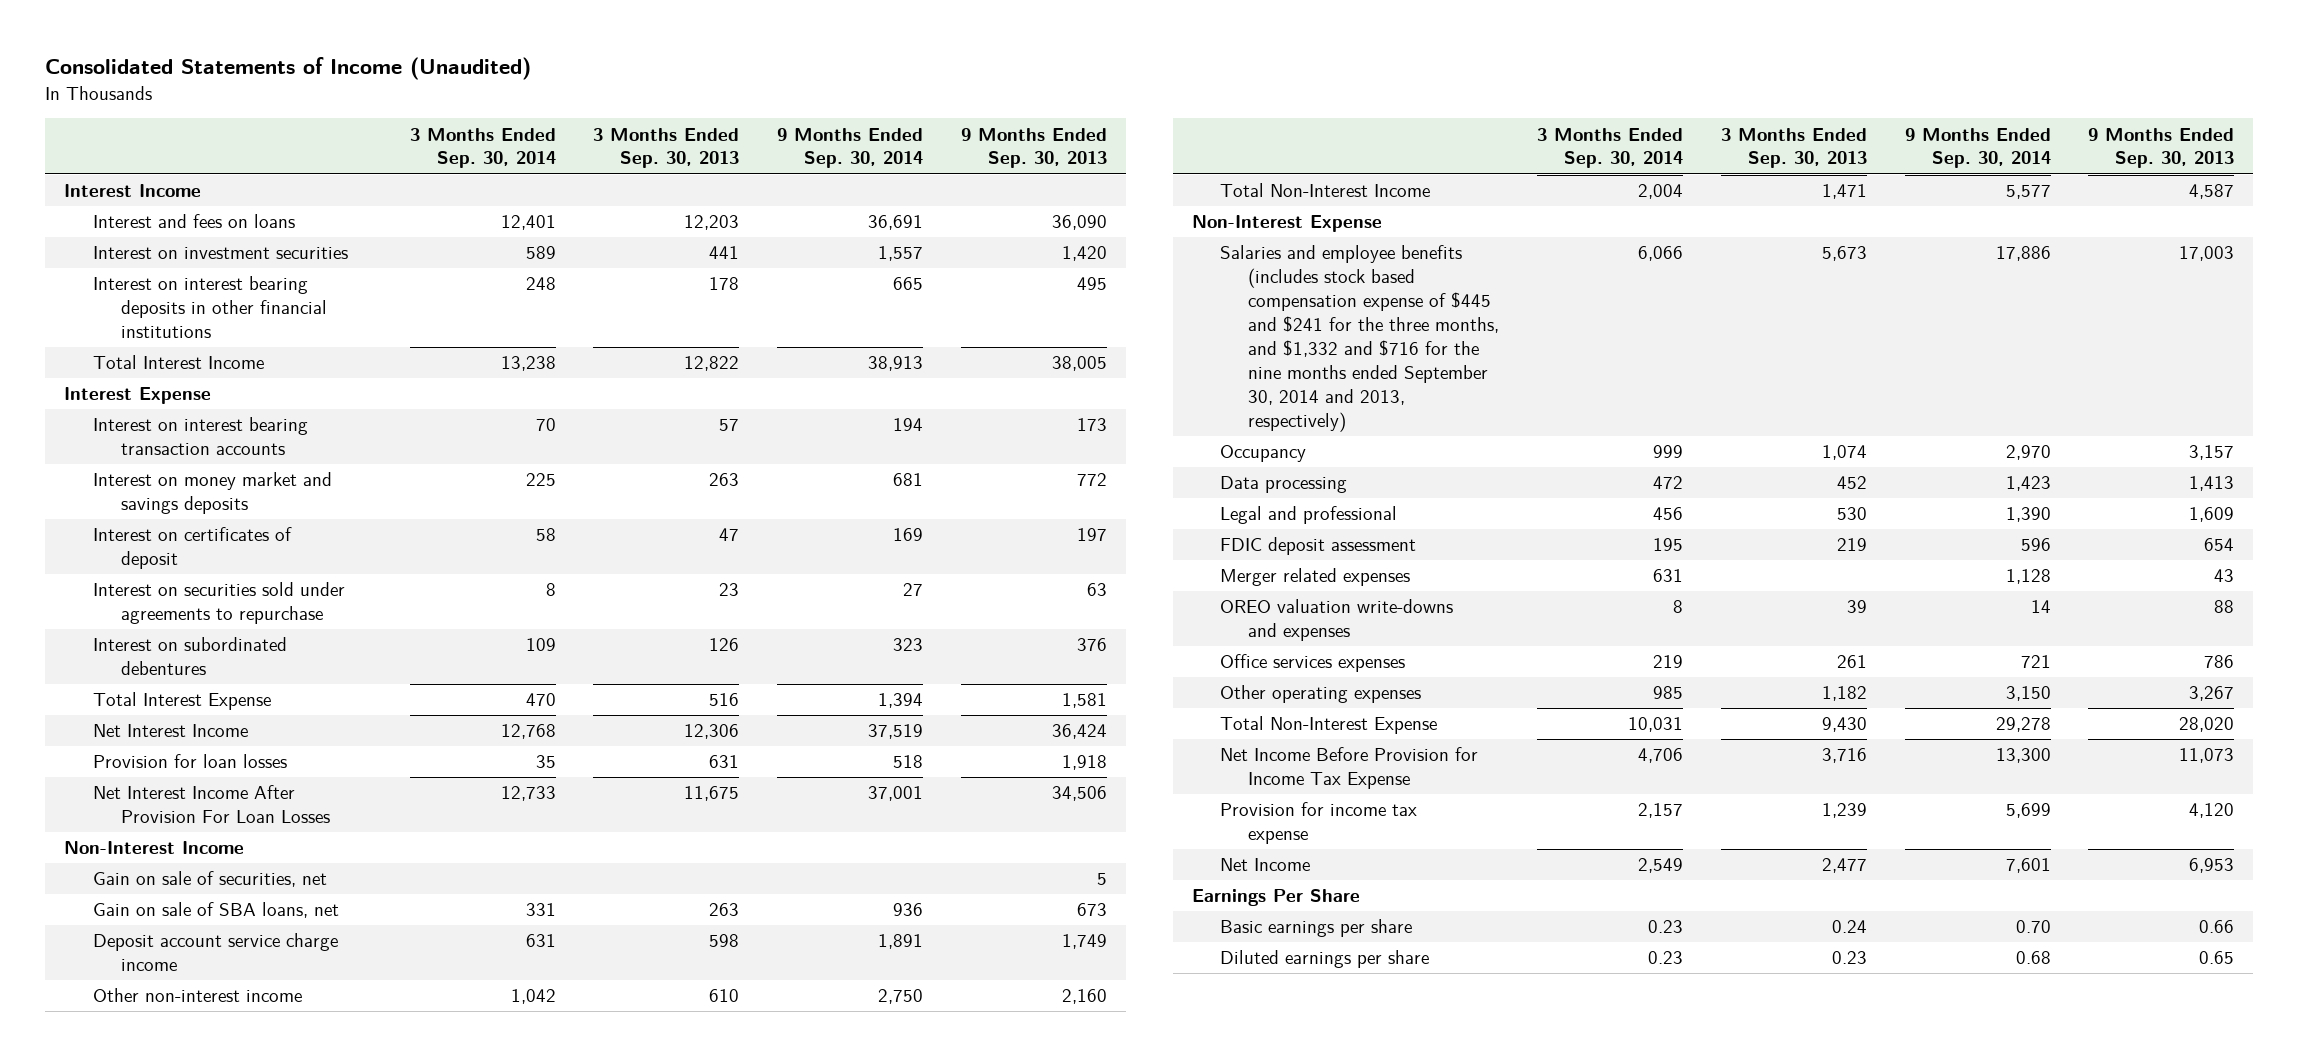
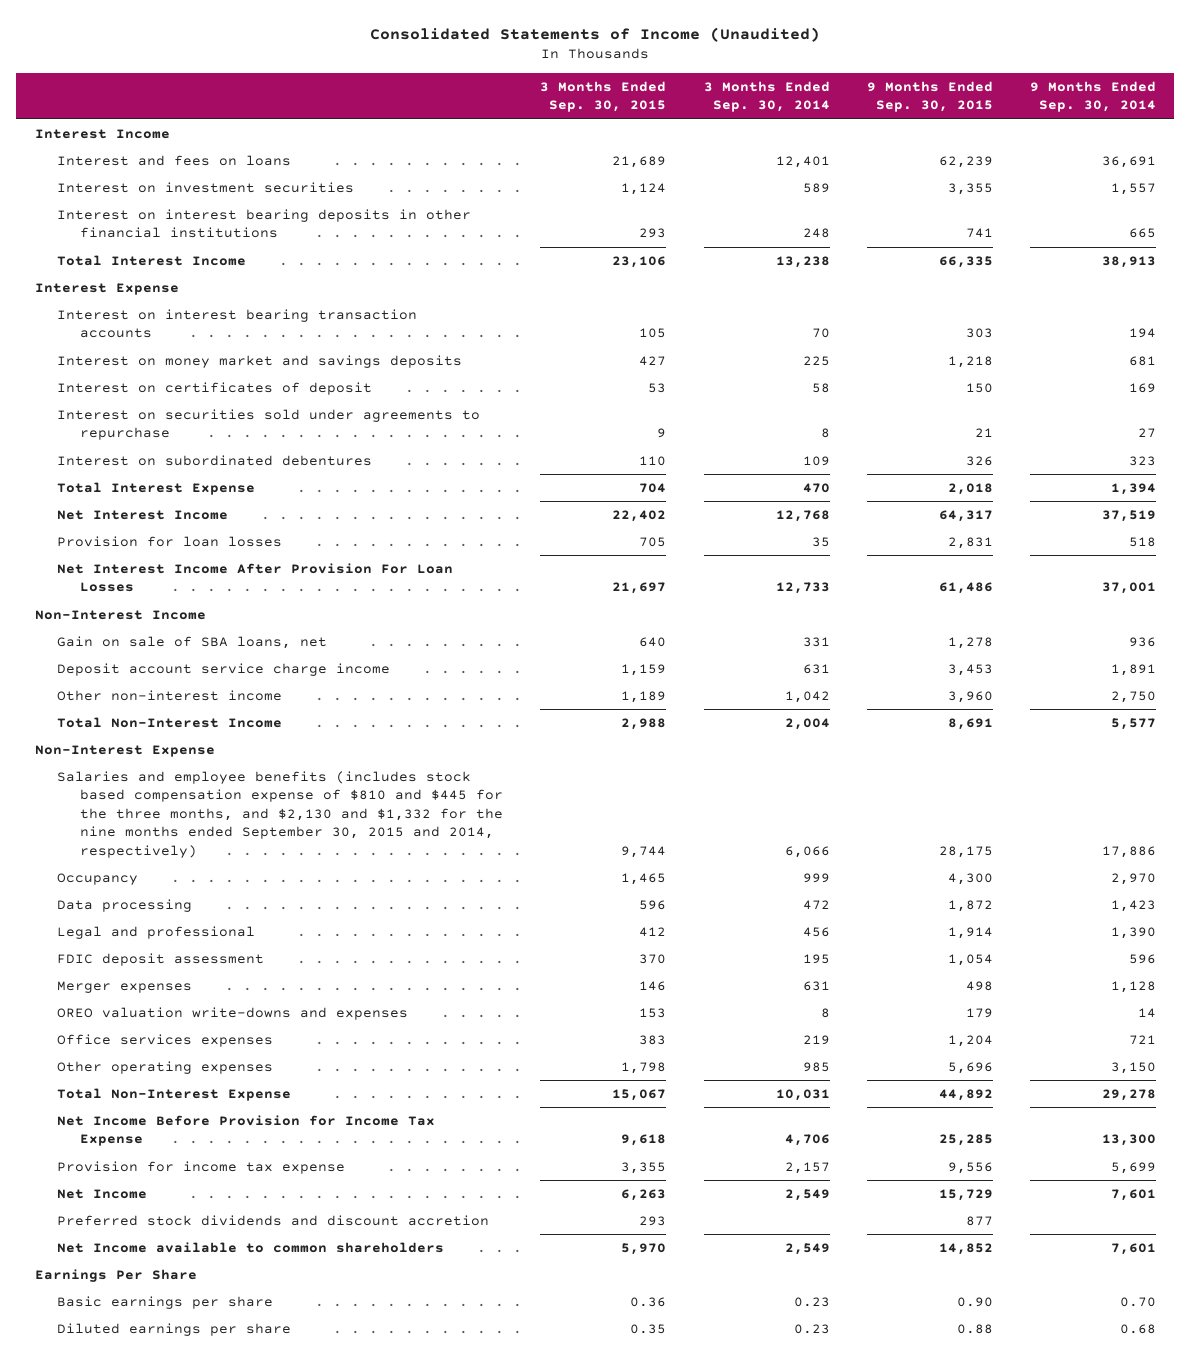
[593,127,740,169] 3 Months Ended Sep. 30, 2013 -> none
[960,127,1107,169] 9 Months Ended Sep. 30, 2013 -> none
none -> [540,80,667,113] 3 Months Ended Sep. 30, 2015
none -> [866,80,993,113] 9 Months Ended Sep. 30, 2015
[92,871,327,888] Gain on sale of securities, net -> none
[1219,245,1500,432] Salaries and employee benefits (includes stock based compensation expense of $445 and $241 for the three months, and $1,332 and $716 for the nine months ended September 30, 2014 and 2013, respectively) -> [57,770,504,858] Salaries and employee benefits (includes stock based compensation expense of $810 and $445 for the three months, and $2,130 and $1,332 for the nine months ended September 30, 2015 and 2014, respectively)
[1219,568,1410,587] Merger related expenses -> [57,980,193,993] Merger expenses
none -> [57,1214,490,1226] Preferred stock dividends and discount accretion
none -> [57,1241,445,1253] Net Income available to common shareholders

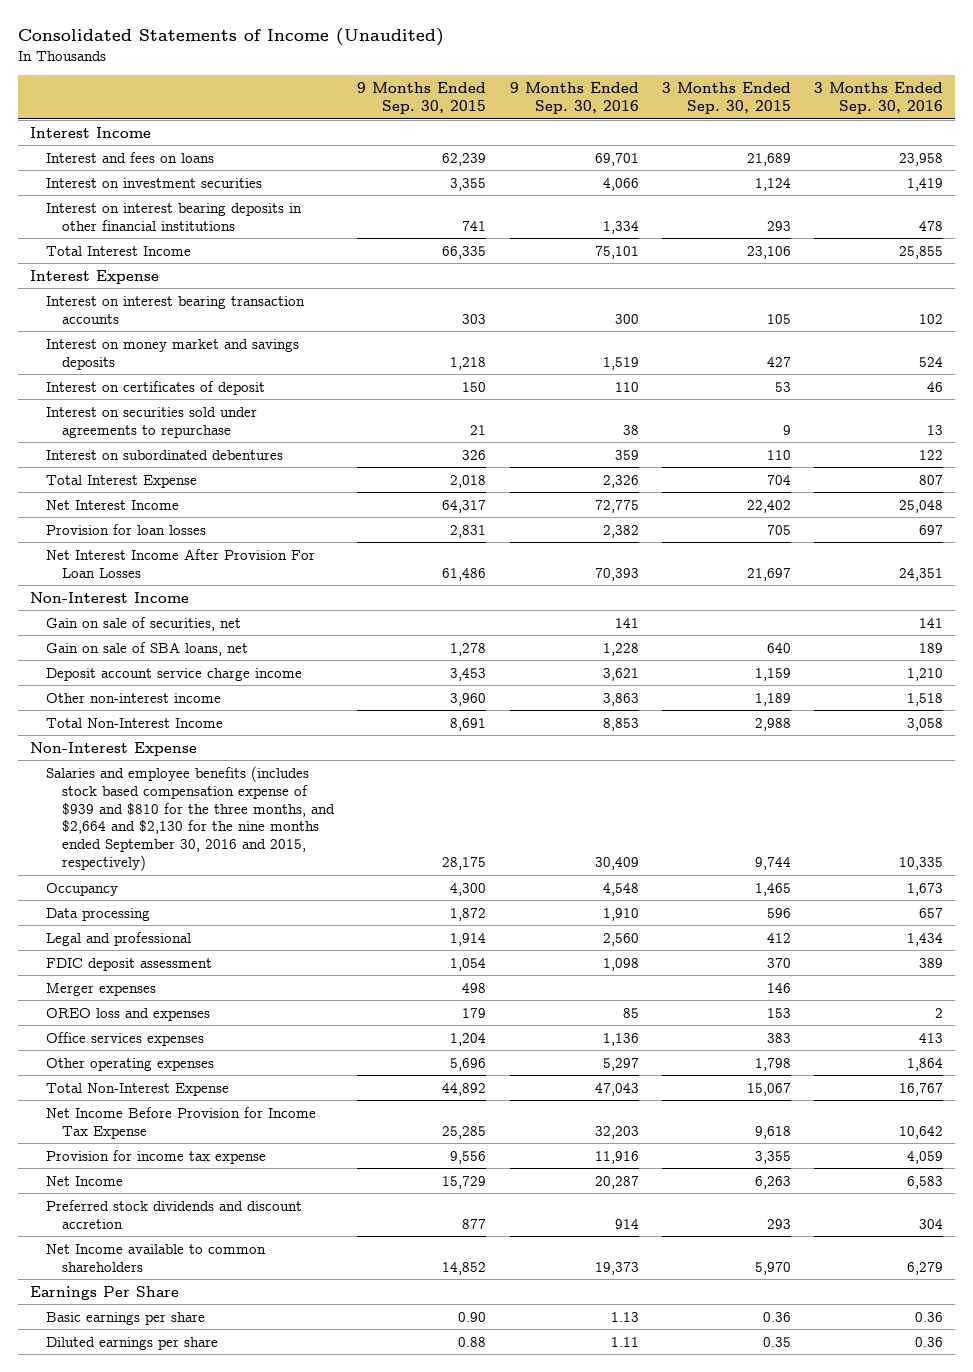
[703,80,830,113] 3 Months Ended Sep. 30, 2014 -> none
[1029,80,1156,113] 9 Months Ended Sep. 30, 2014 -> none
none -> [509,82,639,114] 9 Months Ended Sep. 30, 2016
none -> [814,82,944,114] 3 Months Ended Sep. 30, 2016
none -> [45,616,241,631] Gain on sale of securities, net
[57,770,504,858] Salaries and employee benefits (includes stock based compensation expense of $810 and $445 for the three months, and $2,130 and $1,332 for the nine months ended September 30, 2015 and 2014, respectively) -> [45,765,335,872] Salaries and employee benefits (includes stock based compensation expense of $939 and $810 for the three months, and $2,664 and $2,130 for the nine months ended September 30, 2016 and 2015, respectively)
[57,1006,409,1020] OREO valuation write-downs and expenses -> [45,1007,210,1021] OREO loss and expenses

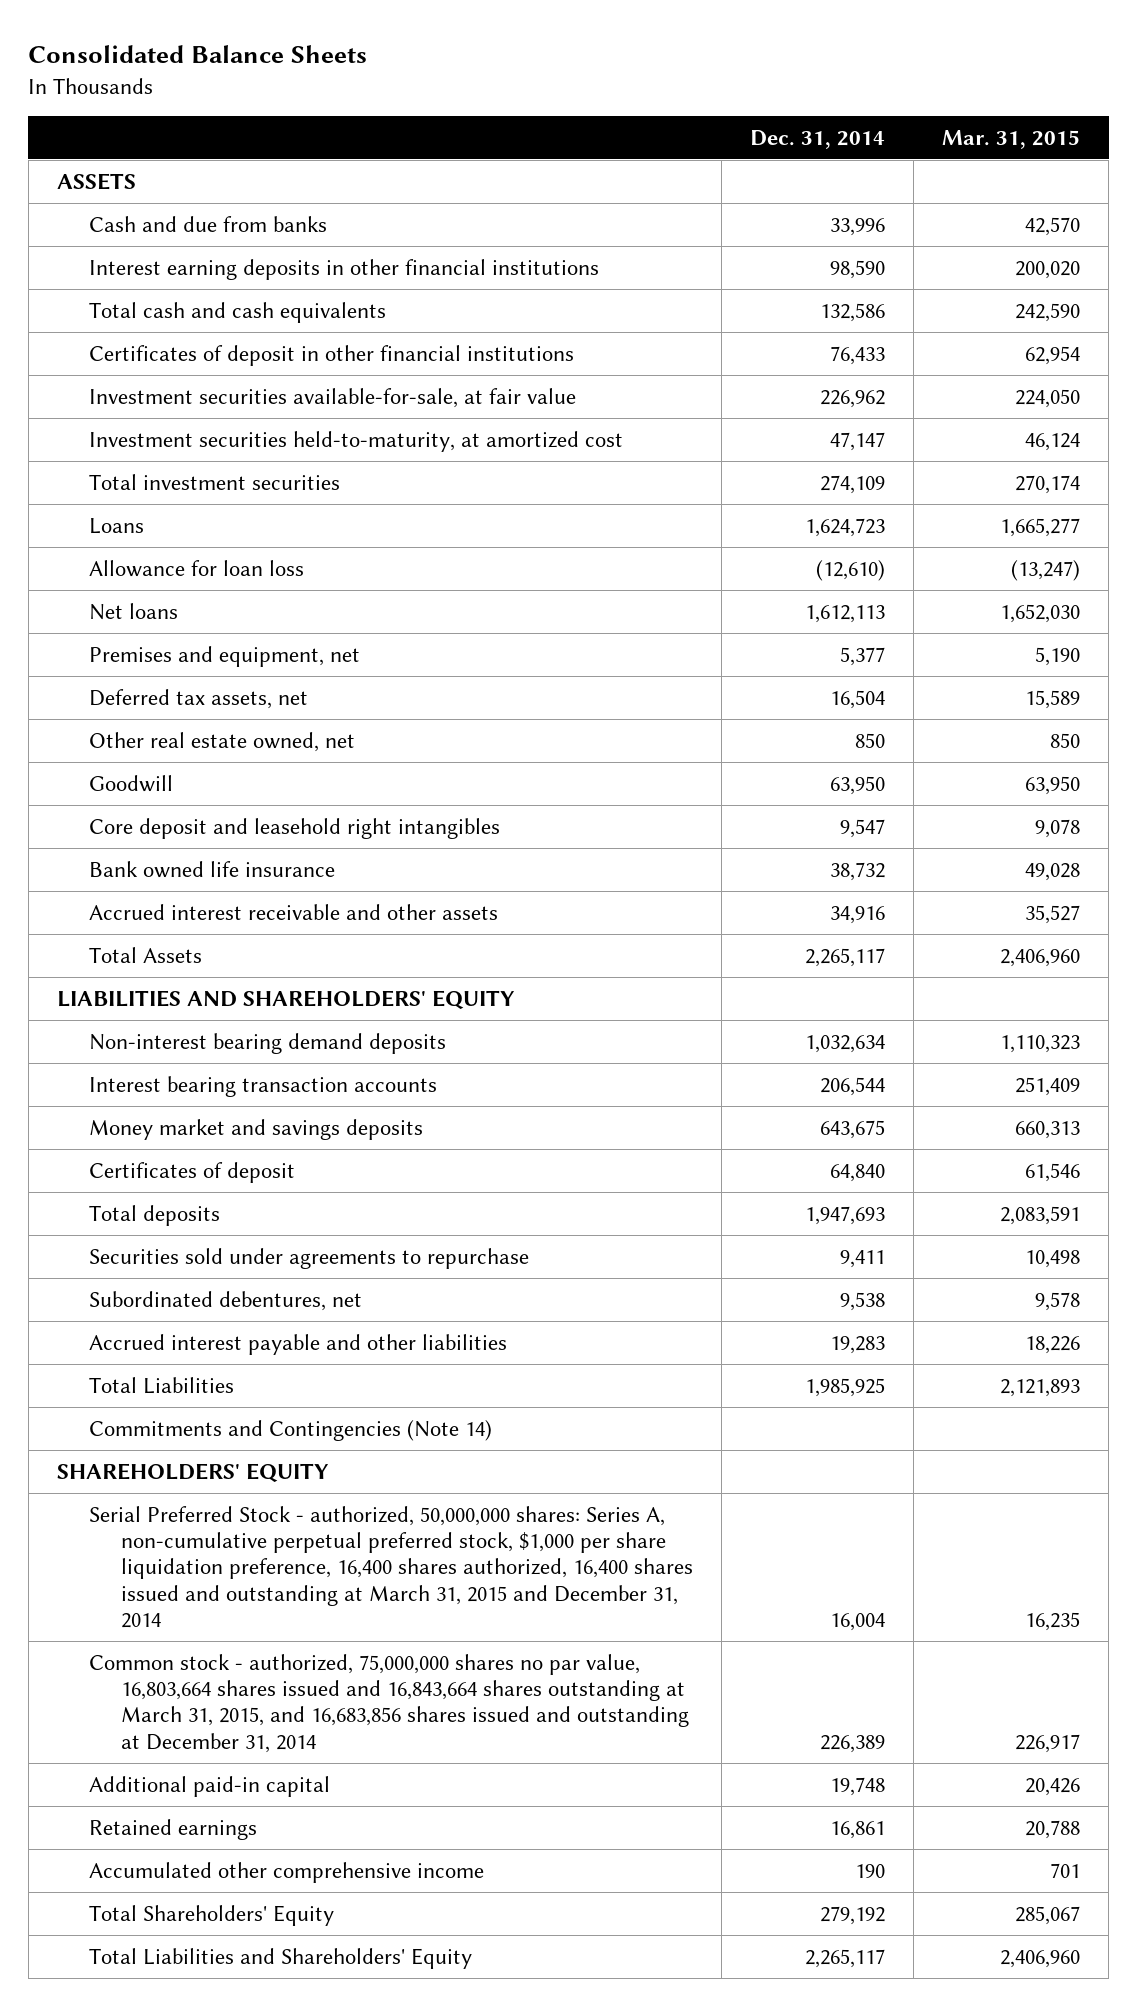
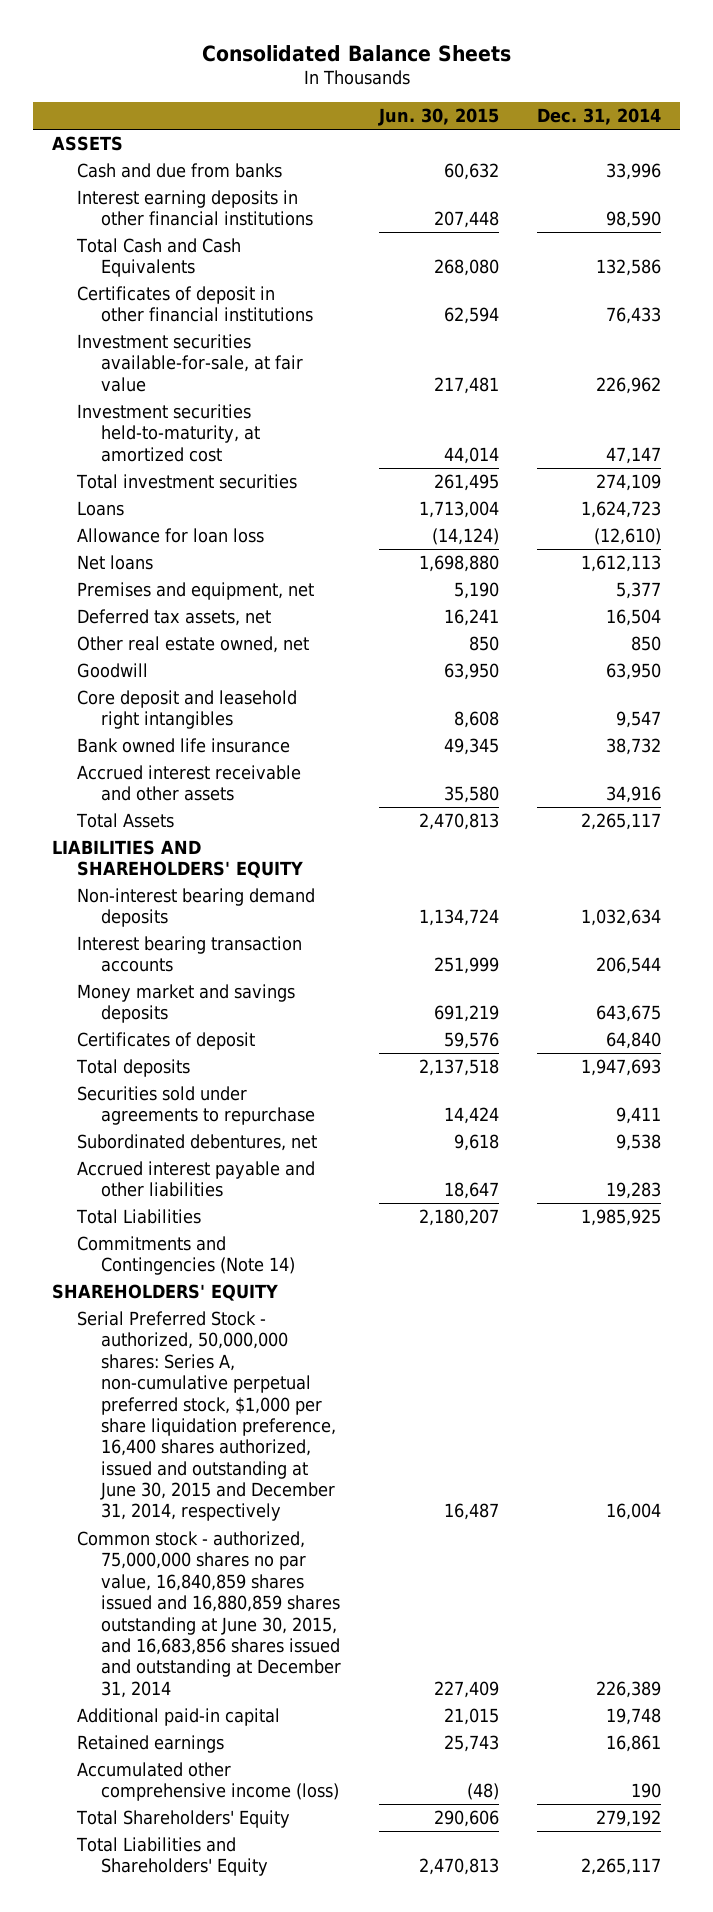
[942,129,1081,149] Mar. 31, 2015 -> none
none -> [378,108,500,127] Jun. 30, 2015
[88,301,386,323] Total cash and cash equivalents -> [75,237,241,278] Total Cash and Cash Equivalents
[88,1505,694,1628] Serial Preferred Stock - authorized, 50,000,000 shares: Series A, non-cumulative perpetual preferred stock, $1,000 per share liquidation preference, 16,400 shares authorized, 16,400 shares issued and outstanding at March 31, 2015 and December 31, 2014 -> [76,1310,337,1522] Serial Preferred Stock - authorized, 50,000,000 shares: Series A, non-cumulative perpetual preferred stock, $1,000 per share liquidation preference, 16,400 shares authorized, issued and outstanding at June 30, 2015 and December 31, 2014, respectively
[88,1653,690,1753] Common stock - authorized, 75,000,000 shares no par value, 16,803,664 shares issued and 16,843,664 shares outstanding at March 31, 2015, and 16,683,856 shares issued and outstanding at December 31, 2014 -> [76,1530,342,1698] Common stock - authorized, 75,000,000 shares no par value, 16,840,859 shares issued and 16,880,859 shares outstanding at June 30, 2015, and 16,683,856 shares issued and outstanding at December 31, 2014
[88,1861,484,1883] Accumulated other comprehensive income -> [76,1761,340,1802] Accumulated other comprehensive income (loss)

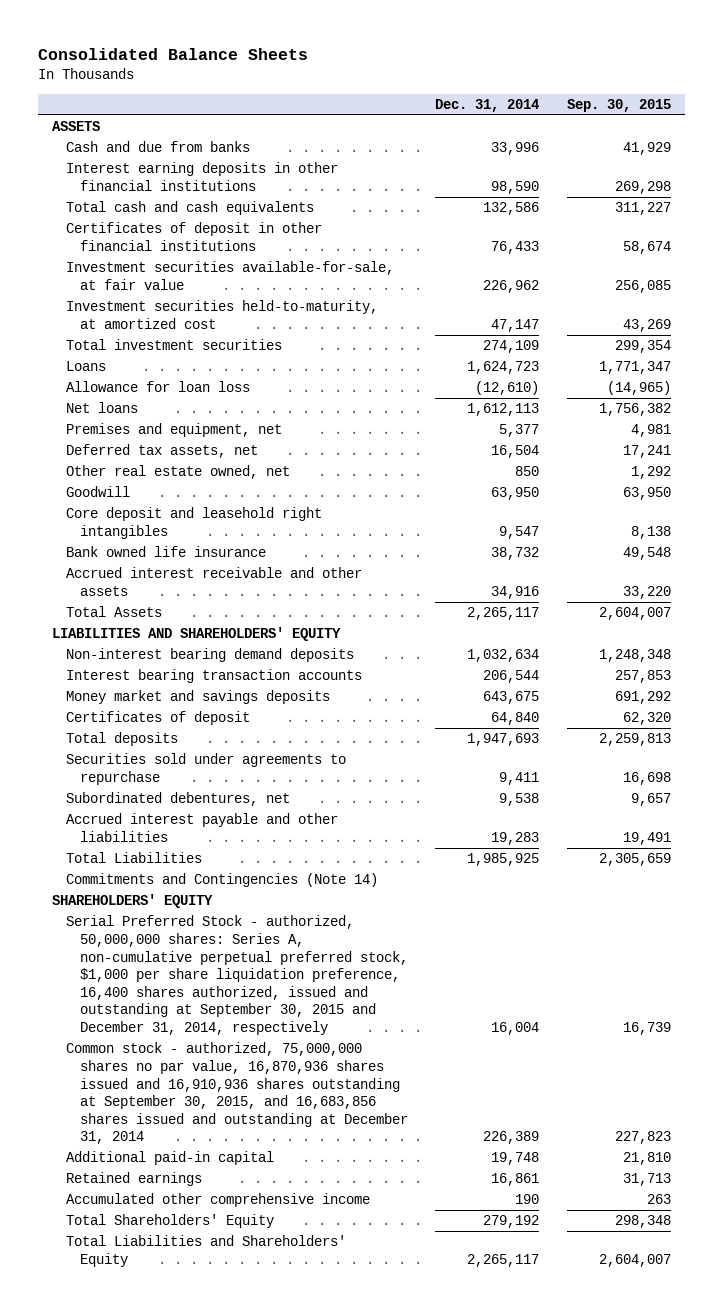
[378,108,500,127] Jun. 30, 2015 -> none
none -> [566,99,671,113] Sep. 30, 2015
[75,237,241,278] Total Cash and Cash Equivalents -> [65,201,314,216] Total cash and cash equivalents
[76,1310,337,1522] Serial Preferred Stock - authorized, 50,000,000 shares: Series A, non-cumulative perpetual preferred stock, $1,000 per share liquidation preference, 16,400 shares authorized, issued and outstanding at June 30, 2015 and December 31, 2014, respectively -> [65,915,408,1035] Serial Preferred Stock - authorized, 50,000,000 shares: Series A, non-cumulative perpetual preferred stock, $1,000 per share liquidation preference, 16,400 shares authorized, issued and outstanding at September 30, 2015 and December 31, 2014, respectively
[76,1530,342,1698] Common stock - authorized, 75,000,000 shares no par value, 16,840,859 shares issued and 16,880,859 shares outstanding at June 30, 2015, and 16,683,856 shares issued and outstanding at December 31, 2014 -> [65,1042,408,1145] Common stock - authorized, 75,000,000 shares no par value, 16,870,936 shares issued and 16,910,936 shares outstanding at September 30, 2015, and 16,683,856 shares issued and outstanding at December 31, 2014
[76,1761,340,1802] Accumulated other comprehensive income (loss) -> [65,1193,370,1208] Accumulated other comprehensive income

